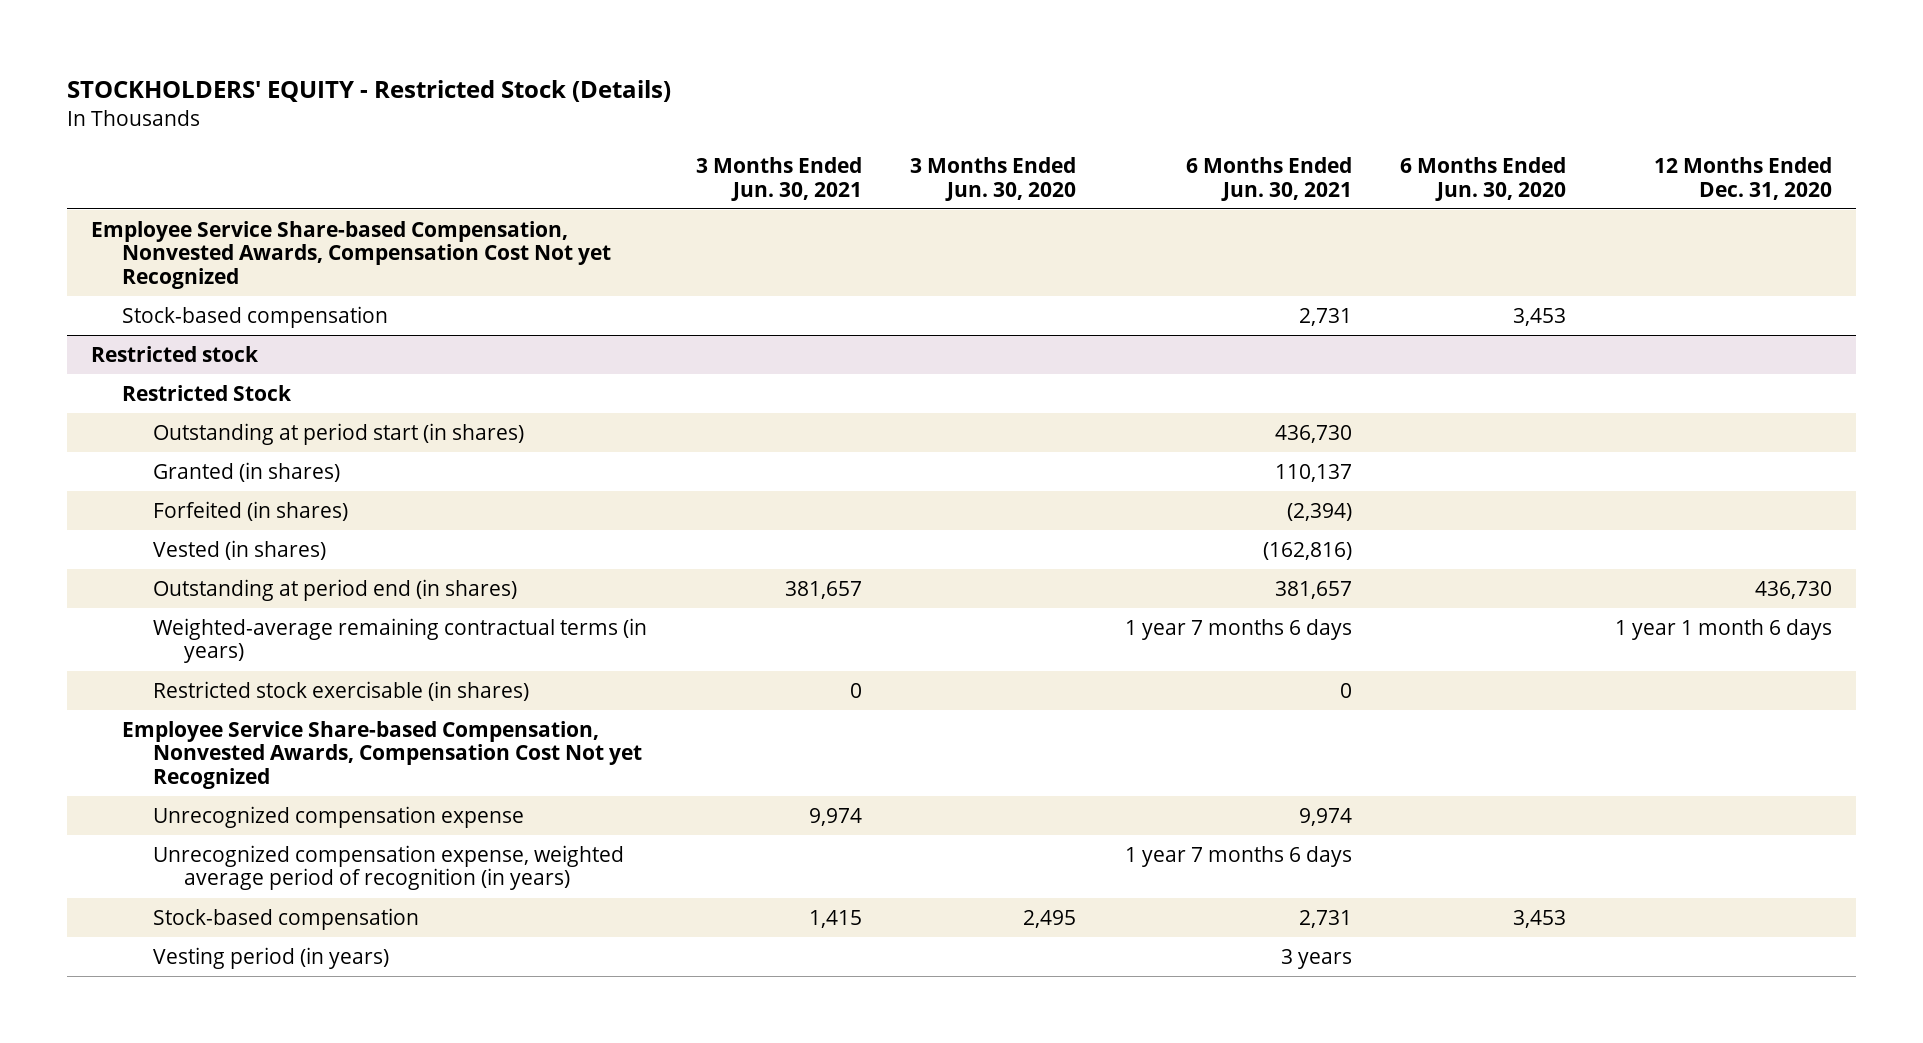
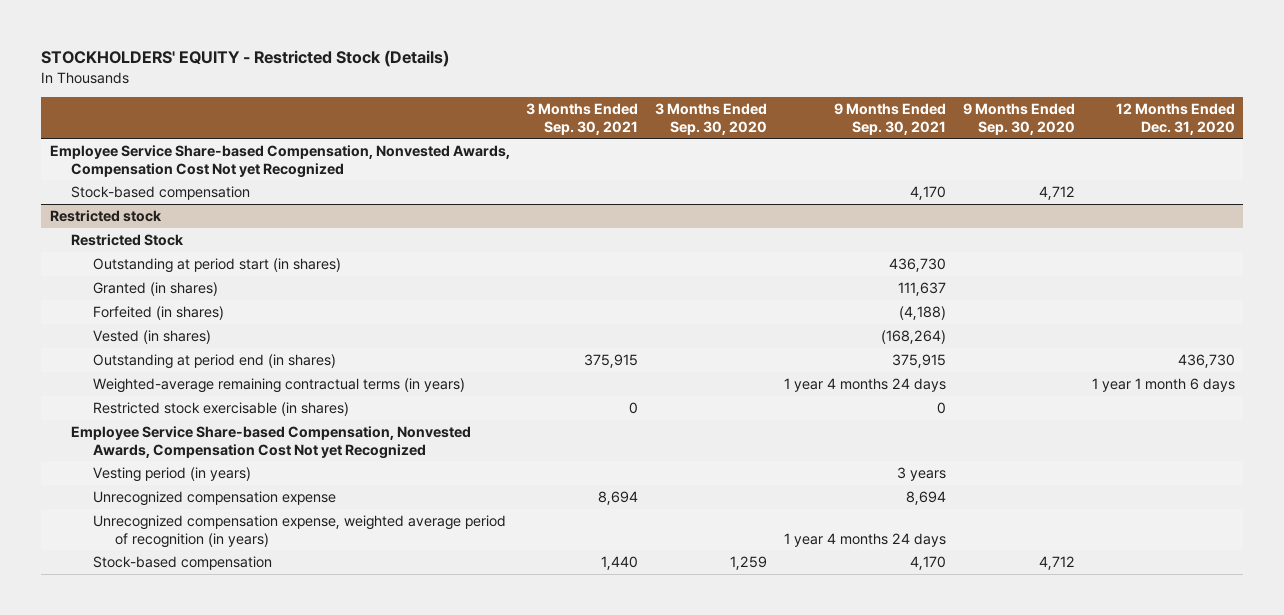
[695,156,862,201] 3 Months Ended Jun. 30, 2021 -> none
[910,156,1077,201] 3 Months Ended Jun. 30, 2020 -> none
[1185,156,1352,201] 6 Months Ended Jun. 30, 2021 -> none
[1400,156,1567,201] 6 Months Ended Jun. 30, 2020 -> none
none -> [526,102,639,135] 3 Months Ended Sep. 30, 2021
none -> [655,102,768,135] 3 Months Ended Sep. 30, 2020
none -> [834,102,947,135] 9 Months Ended Sep. 30, 2021
none -> [962,102,1075,135] 9 Months Ended Sep. 30, 2020
[153,946,390,969] Vesting period (in years) -> [93,466,252,482] Vesting period (in years)

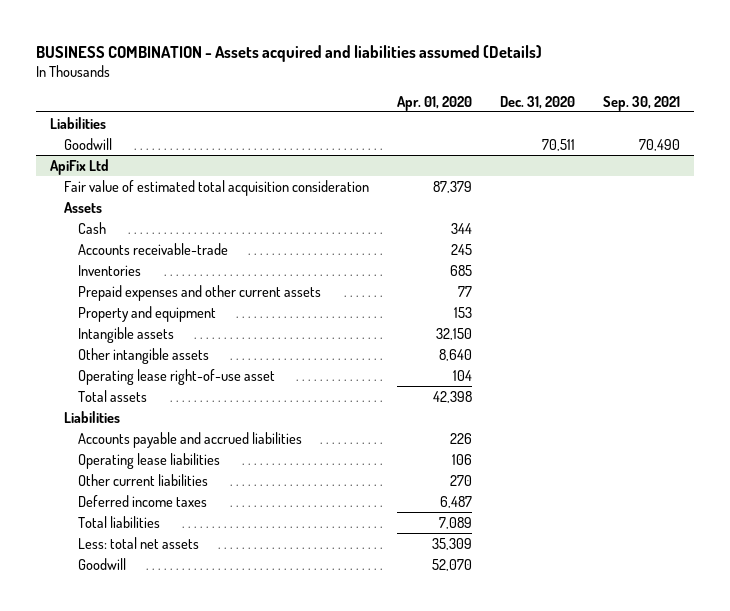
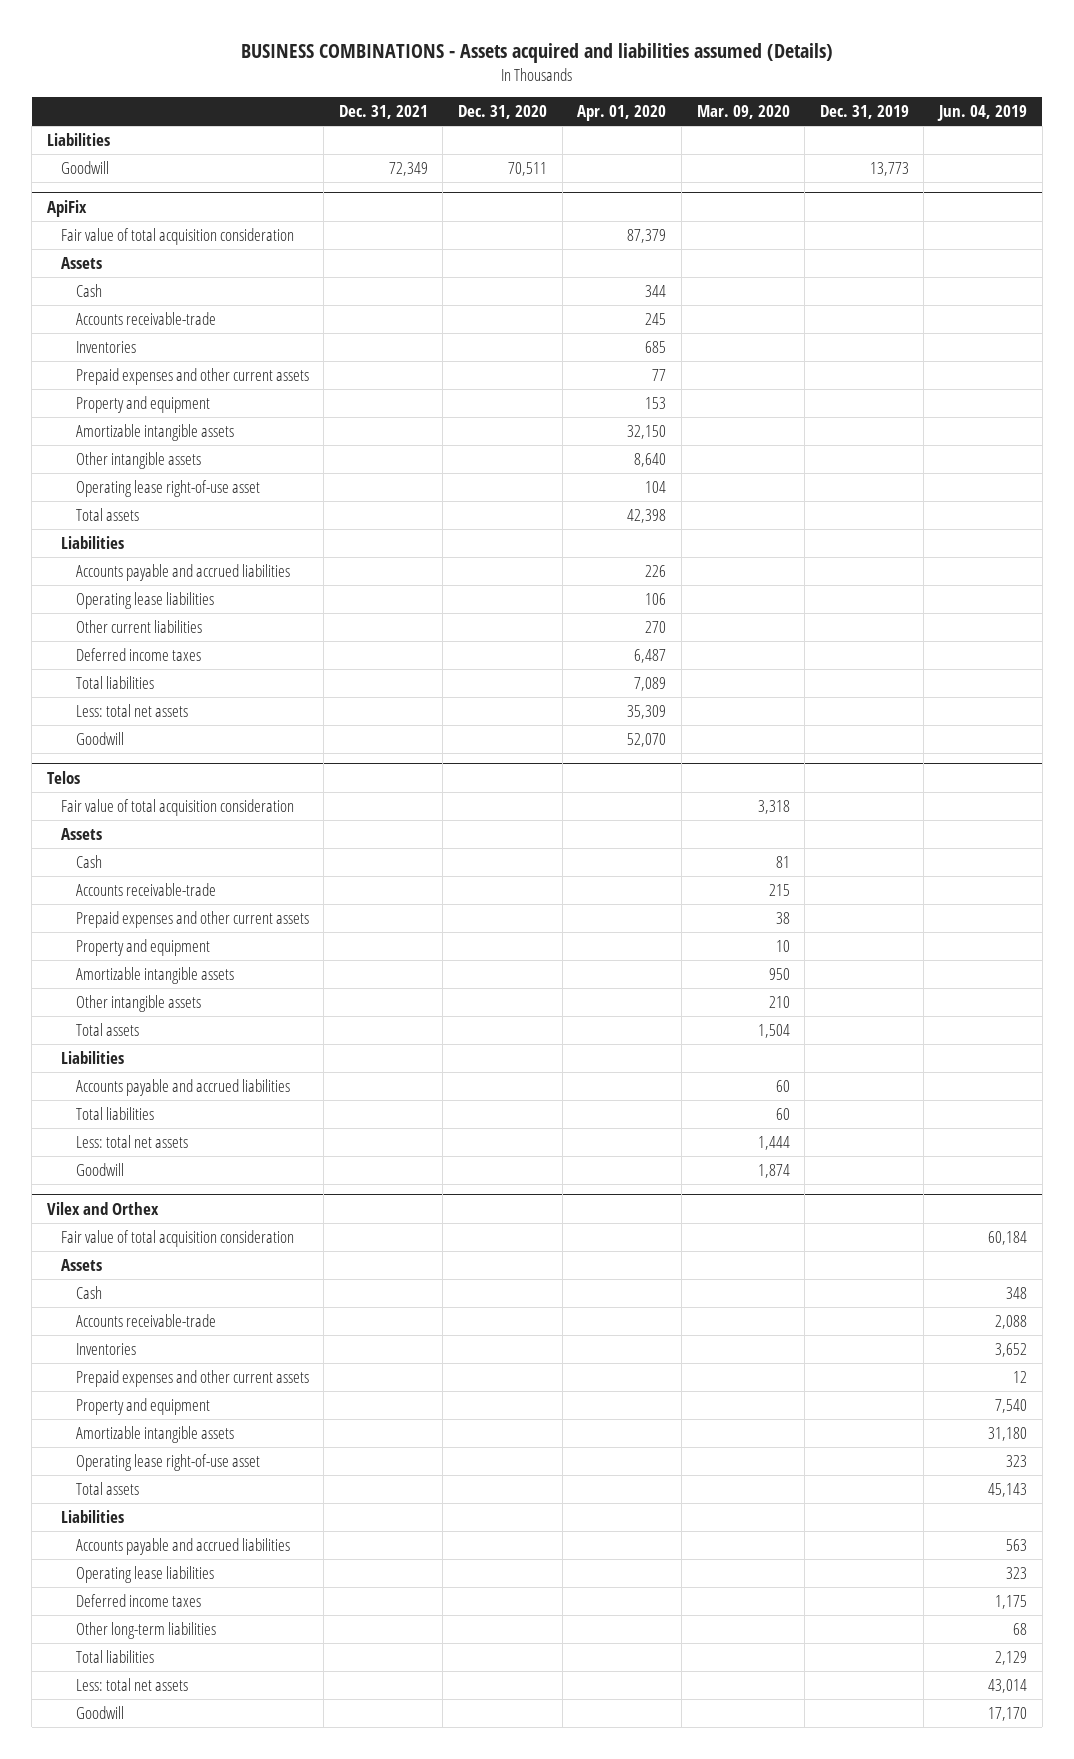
[35,44,542,62] BUSINESS COMBINATION - Assets acquired and liabilities assumed (Details) -> [241,42,834,63] BUSINESS COMBINATIONS - Assets acquired and liabilities assumed (Details)
[603,95,681,111] Sep. 30, 2021 -> none
none -> [338,105,428,120] Dec. 31, 2021
none -> [696,105,790,120] Mar. 09, 2020
none -> [819,105,909,120] Dec. 31, 2019
none -> [937,105,1028,122] Jun. 04, 2019
[49,158,109,175] ApiFix Ltd -> [46,199,87,217] ApiFix
[63,179,369,196] Fair value of estimated total acquisition consideration -> [61,227,295,245] Fair value of total acquisition consideration
[77,326,174,343] Intangible assets -> [75,423,234,441] Amortizable intangible assets
none -> [46,770,80,784] Telos
none -> [61,798,295,816] Fair value of total acquisition consideration
none -> [61,827,103,840] Assets
none -> [75,854,102,868] Cash
none -> [75,882,216,896] Accounts receivable-trade
none -> [75,910,309,928] Prepaid expenses and other current assets
none -> [75,938,210,956] Property and equipment
none -> [75,966,234,984] Amortizable intangible assets
none -> [75,994,201,1012] Other intangible assets
none -> [75,1022,139,1036] Total assets
none -> [61,1050,125,1064] Liabilities
none -> [75,1078,290,1096] Accounts payable and accrued liabilities
none -> [75,1106,154,1120] Total liabilities
none -> [75,1134,188,1148] Less: total net assets
none -> [75,1162,124,1176] Goodwill
none -> [46,1201,159,1215] Vilex and Orthex
none -> [61,1229,295,1247] Fair value of total acquisition consideration
none -> [61,1258,103,1271] Assets
none -> [75,1285,102,1299] Cash
none -> [75,1313,216,1327] Accounts receivable-trade
none -> [75,1342,136,1355] Inventories
none -> [75,1369,309,1387] Prepaid expenses and other current assets
none -> [75,1397,210,1415] Property and equipment
none -> [75,1425,234,1443] Amortizable intangible assets
none -> [75,1453,260,1471] Operating lease right-of-use asset
none -> [75,1481,139,1495] Total assets
none -> [61,1509,125,1523] Liabilities
none -> [75,1537,290,1555] Accounts payable and accrued liabilities
none -> [75,1565,214,1583] Operating lease liabilities
none -> [75,1593,201,1607] Deferred income taxes
none -> [75,1621,216,1639] Other long-term liabilities
none -> [75,1649,154,1663] Total liabilities
none -> [75,1677,188,1691] Less: total net assets
none -> [75,1705,124,1719] Goodwill

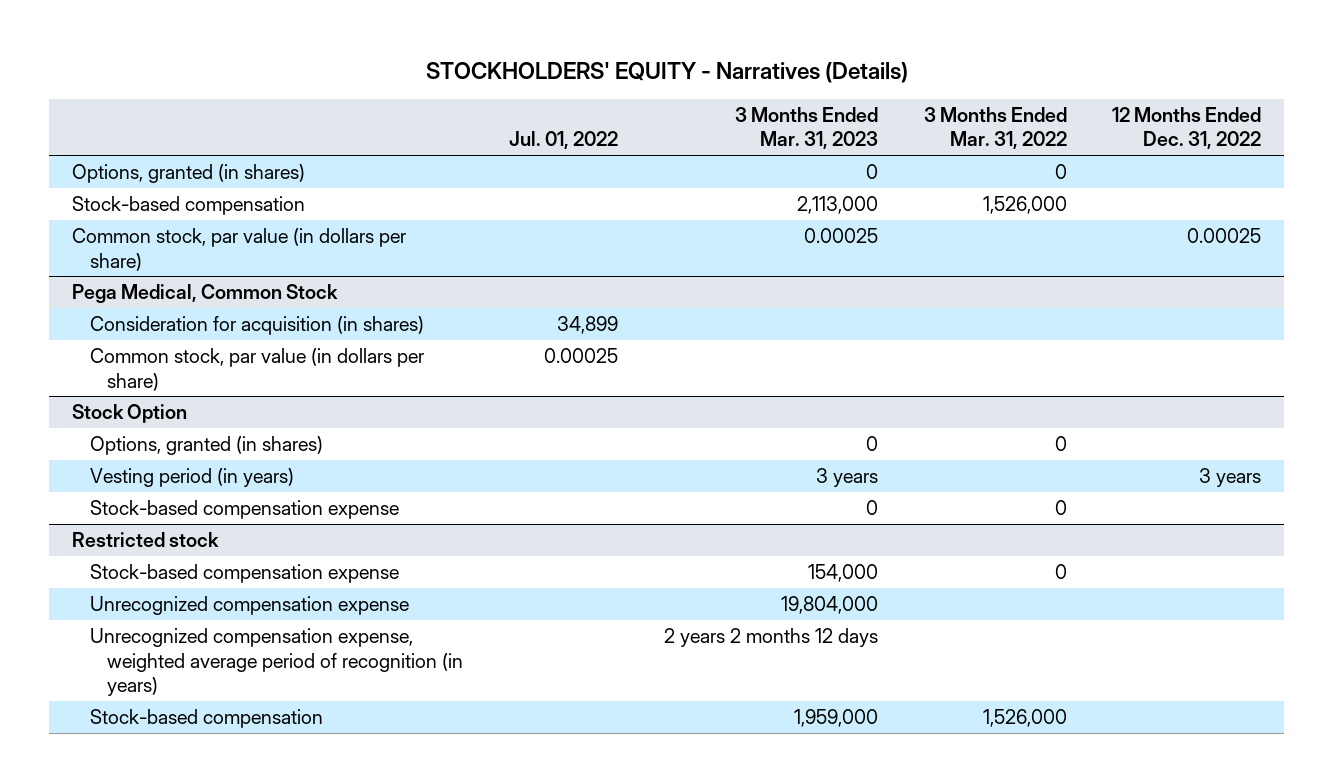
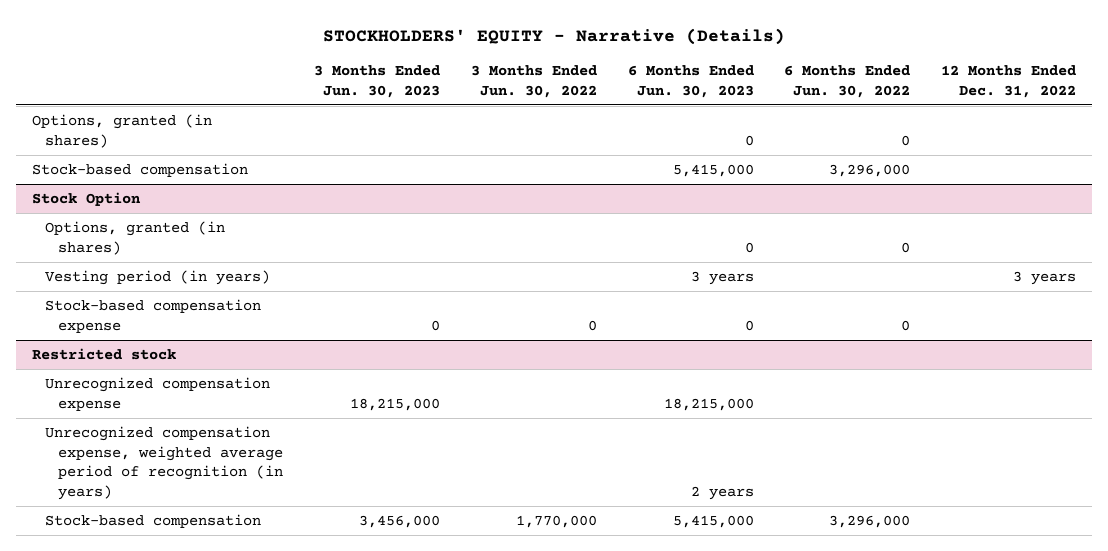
[425,62,908,84] STOCKHOLDERS' EQUITY - Narratives (Details) -> [322,27,785,45] STOCKHOLDERS' EQUITY - Narrative (Details)
[509,131,619,150] Jul. 01, 2022 -> none
[734,106,878,150] 3 Months Ended Mar. 31, 2023 -> none
[923,106,1067,150] 3 Months Ended Mar. 31, 2022 -> none
none -> [313,65,440,98] 3 Months Ended Jun. 30, 2023
none -> [470,65,597,98] 3 Months Ended Jun. 30, 2022
none -> [627,65,754,98] 6 Months Ended Jun. 30, 2023
none -> [784,65,911,98] 6 Months Ended Jun. 30, 2022
[71,227,406,271] Common stock, par value (in dollars per share) -> none
[71,283,338,303] Pega Medical, Common Stock -> none
[89,315,424,335] Consideration for acquisition (in shares) -> none
[89,347,424,391] Common stock, par value (in dollars per share) -> none
[89,563,399,583] Stock-based compensation expense -> none

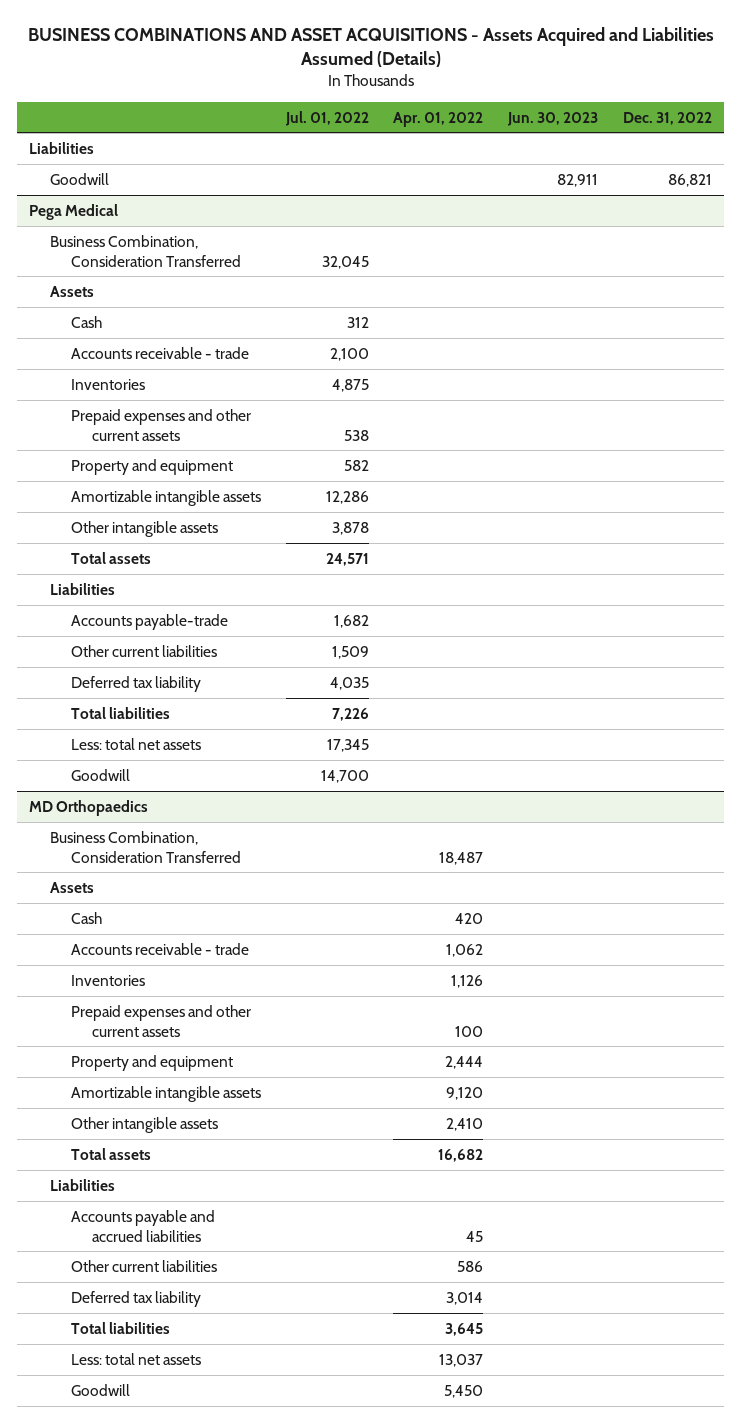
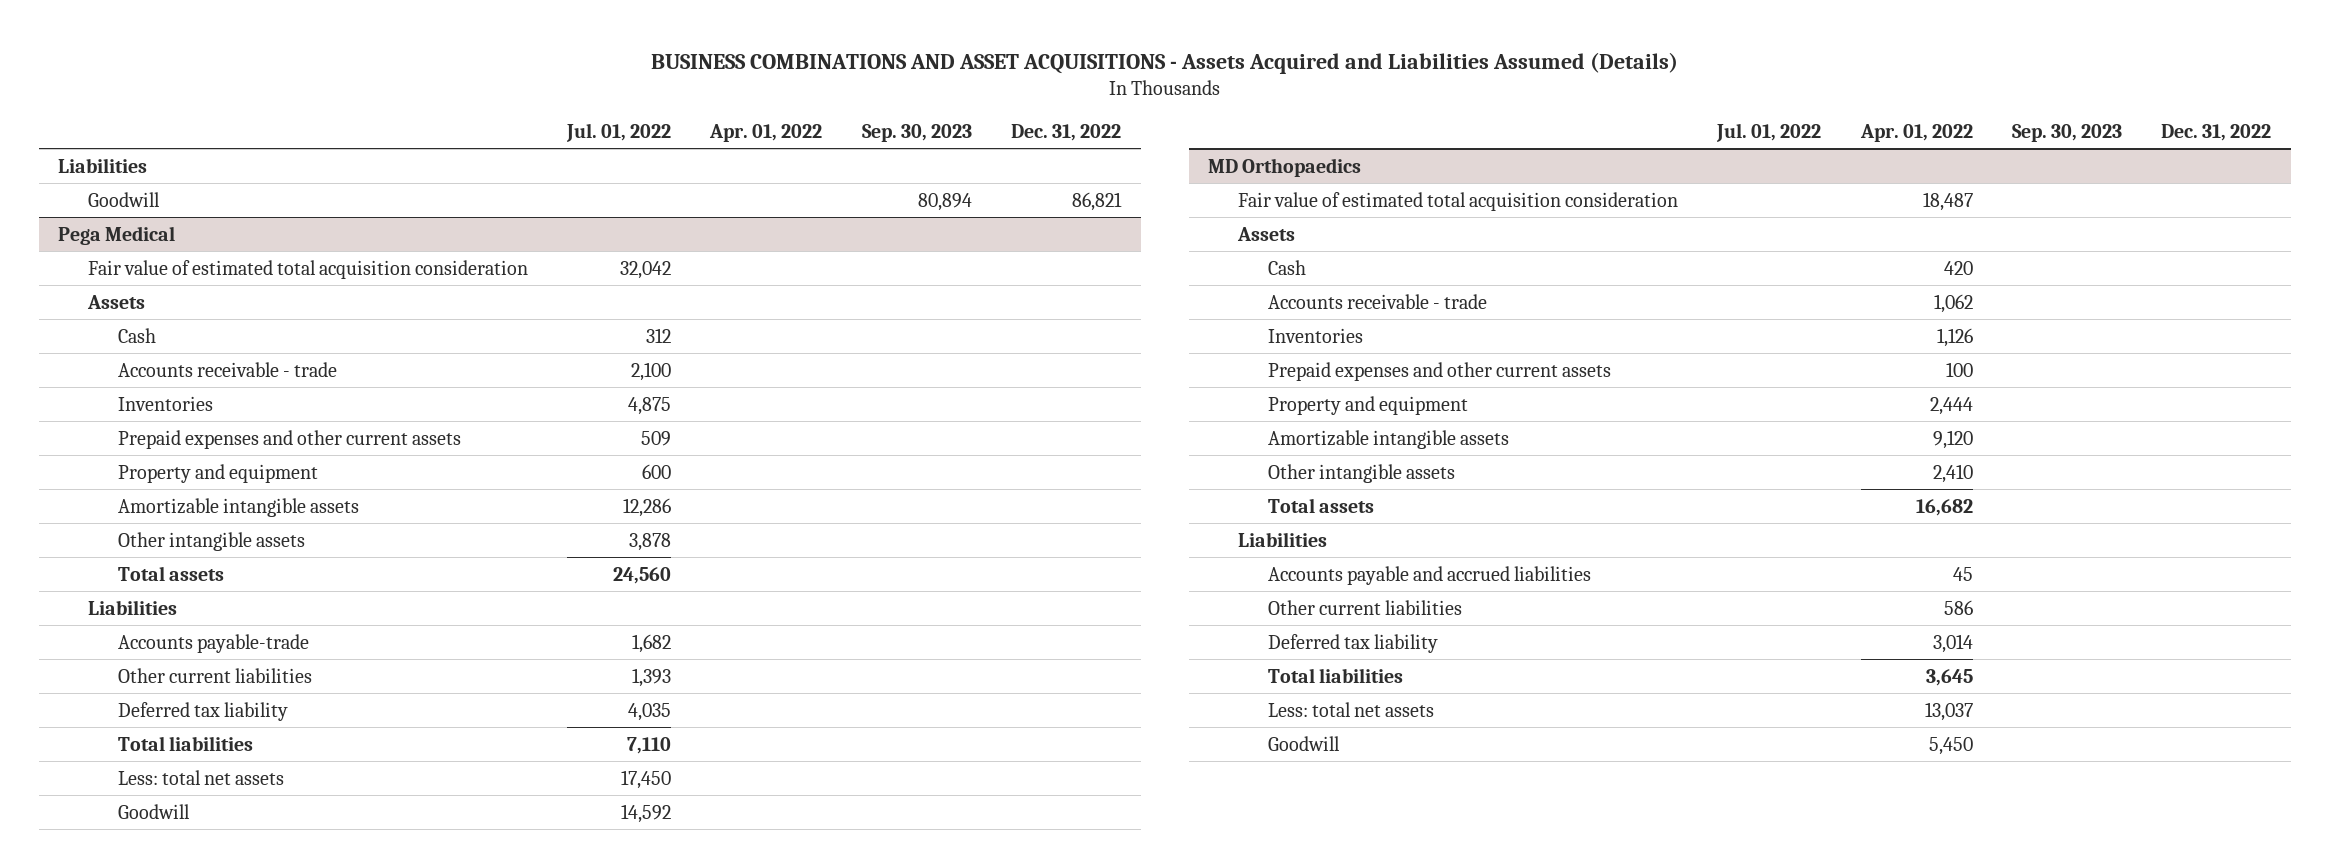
[507,111,599,126] Jun. 30, 2023 -> none
none -> [861,123,972,142] Sep. 30, 2023
[50,234,242,267] Business Combination, Consideration Transferred -> none
none -> [87,259,528,279] Fair value of estimated total acquisition consideration
[343,429,369,441] 538 -> [641,430,672,446] 509
[343,459,369,471] 582 -> [642,463,672,479] 600
[325,552,369,566] 24,571 -> [613,566,672,584] 24,560
[331,645,369,659] 1,509 -> [632,667,672,687] 1,393
[331,707,369,721] 7,226 -> [627,736,672,754] 7,110
[326,738,369,752] 17,345 -> [621,769,672,789] 17,450
[320,769,369,783] 14,700 -> [621,803,672,823] 14,592
[50,830,242,863] Business Combination, Consideration Transferred -> [1238,191,1679,211] Fair value of estimated total acquisition consideration

